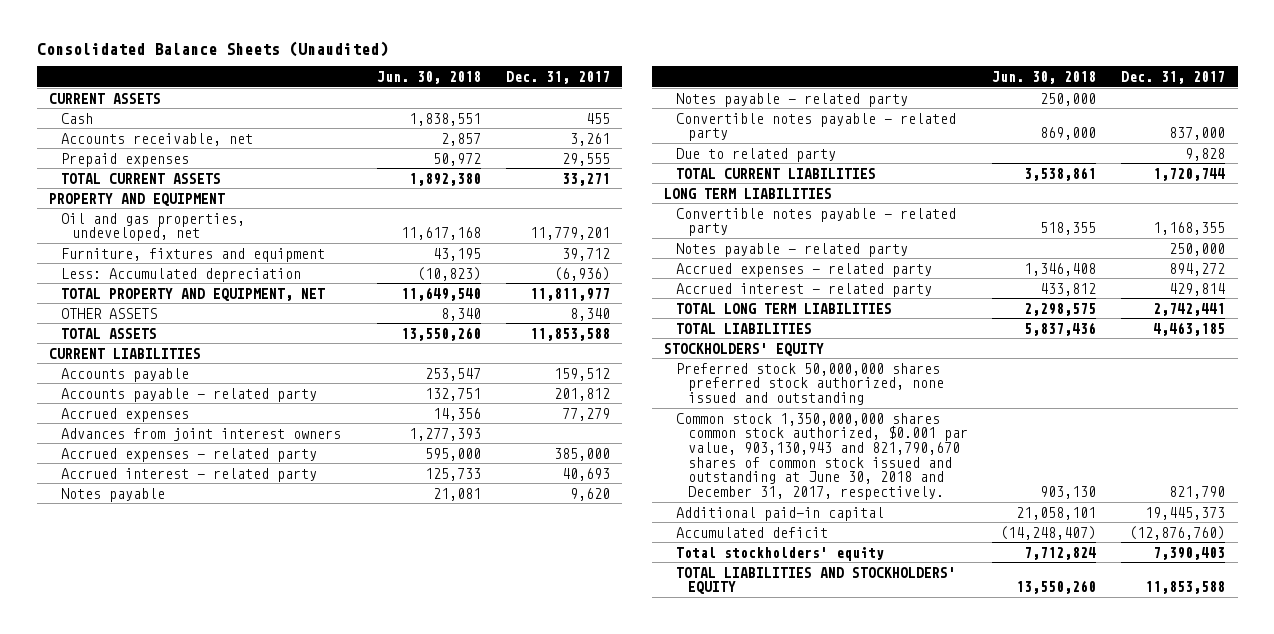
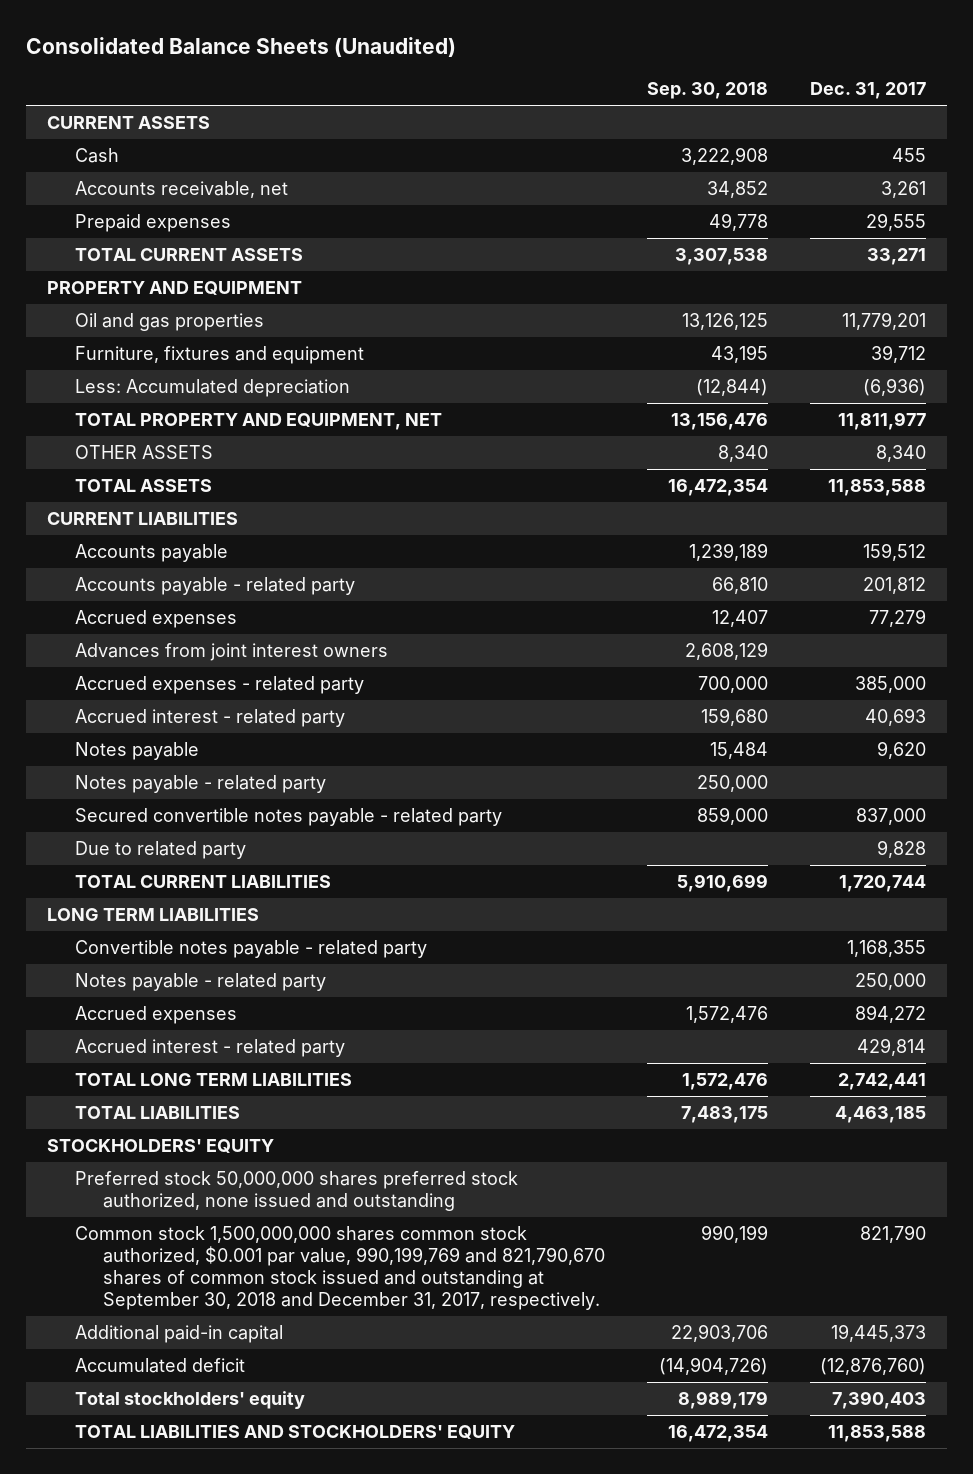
[377,70,482,84] Jun. 30, 2018 -> none
none -> [646,82,768,100] Sep. 30, 2018
[60,212,245,242] Oil and gas properties, undeveloped, net -> [75,313,265,332] Oil and gas properties
[675,112,956,142] Convertible notes payable - related party -> [75,808,503,827] Secured convertible notes payable - related party
[675,262,932,277] Accrued expenses - related party -> [75,1006,238,1025] Accrued expenses
[675,412,968,500] Common stock 1,350,000,000 shares common stock authorized, $0.001 par value, 903,130,943 and 821,790,670 shares of common stock issued and outstanding at June 30, 2018 and December 31, 2017, respectively. -> [75,1226,605,1311] Common stock 1,500,000,000 shares common stock authorized, $0.001 par value, 990,199,769 and 821,790,670 shares of common stock issued and outstanding at September 30, 2018 and December 31, 2017, respectively.

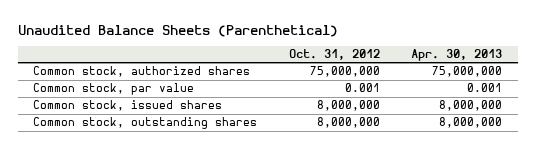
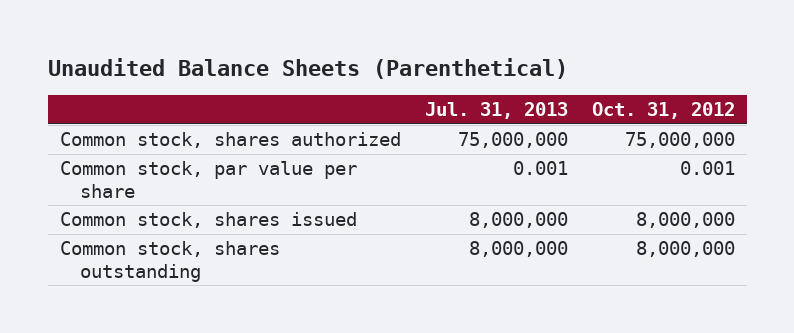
[410,49,502,62] Apr. 30, 2013 -> none
none -> [424,101,568,119] Jul. 31, 2013
[33,66,251,78] Common stock, authorized shares -> [59,132,401,149] Common stock, shares authorized
[33,83,195,96] Common stock, par value -> [59,161,357,198] Common stock, par value per share
[33,100,223,112] Common stock, issued shares -> [59,212,357,229] Common stock, shares issued
[33,117,258,130] Common stock, outstanding shares -> [59,241,280,282] Common stock, shares outstanding

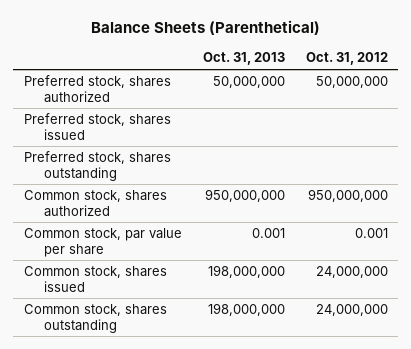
[47,58,568,80] Unaudited Balance Sheets (Parenthetical) -> [90,20,320,36] Balance Sheets (Parenthetical)
[424,101,568,119] Jul. 31, 2013 -> none
none -> [202,52,285,66] Oct. 31, 2013
none -> [23,75,171,103] Preferred stock, shares authorized
none -> [23,113,171,140] Preferred stock, shares issued
none -> [23,151,171,181] Preferred stock, shares outstanding
[624,132,735,149] 75,000,000 -> [307,189,388,203] 950,000,000
[635,212,735,229] 8,000,000 -> [315,266,388,279] 24,000,000
[635,241,735,258] 8,000,000 -> [315,304,388,317] 24,000,000

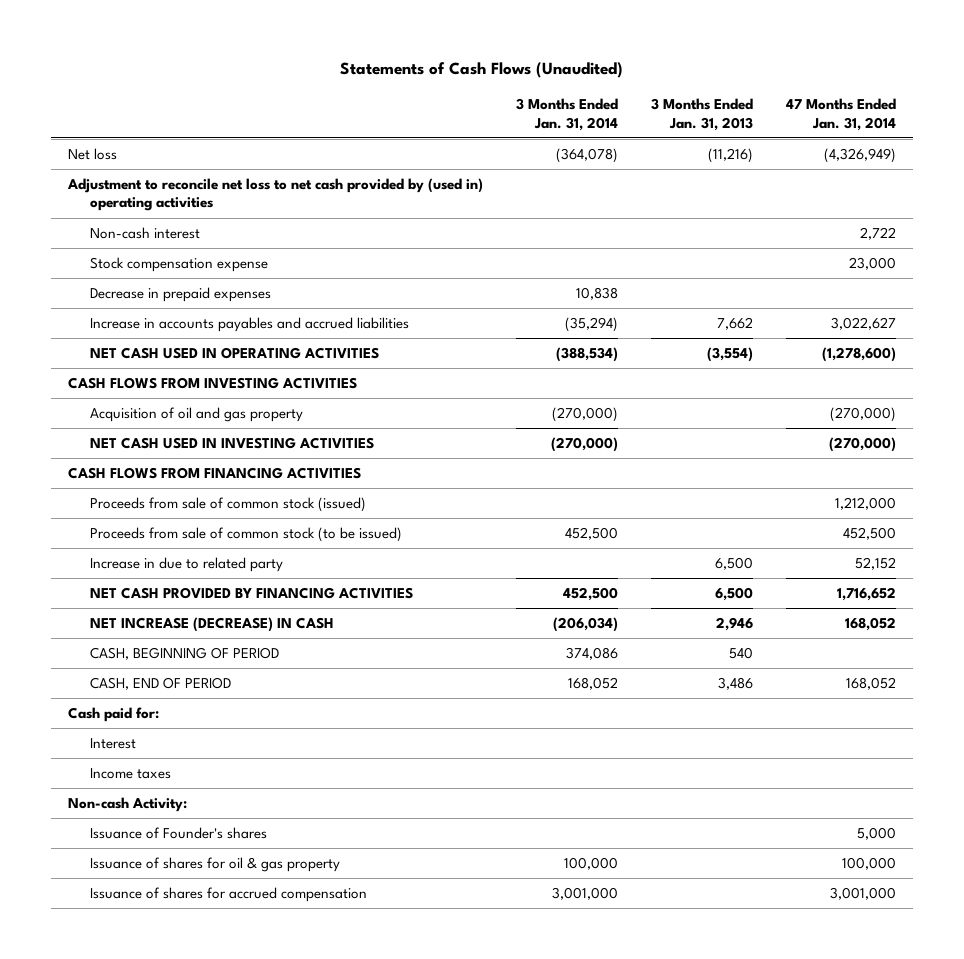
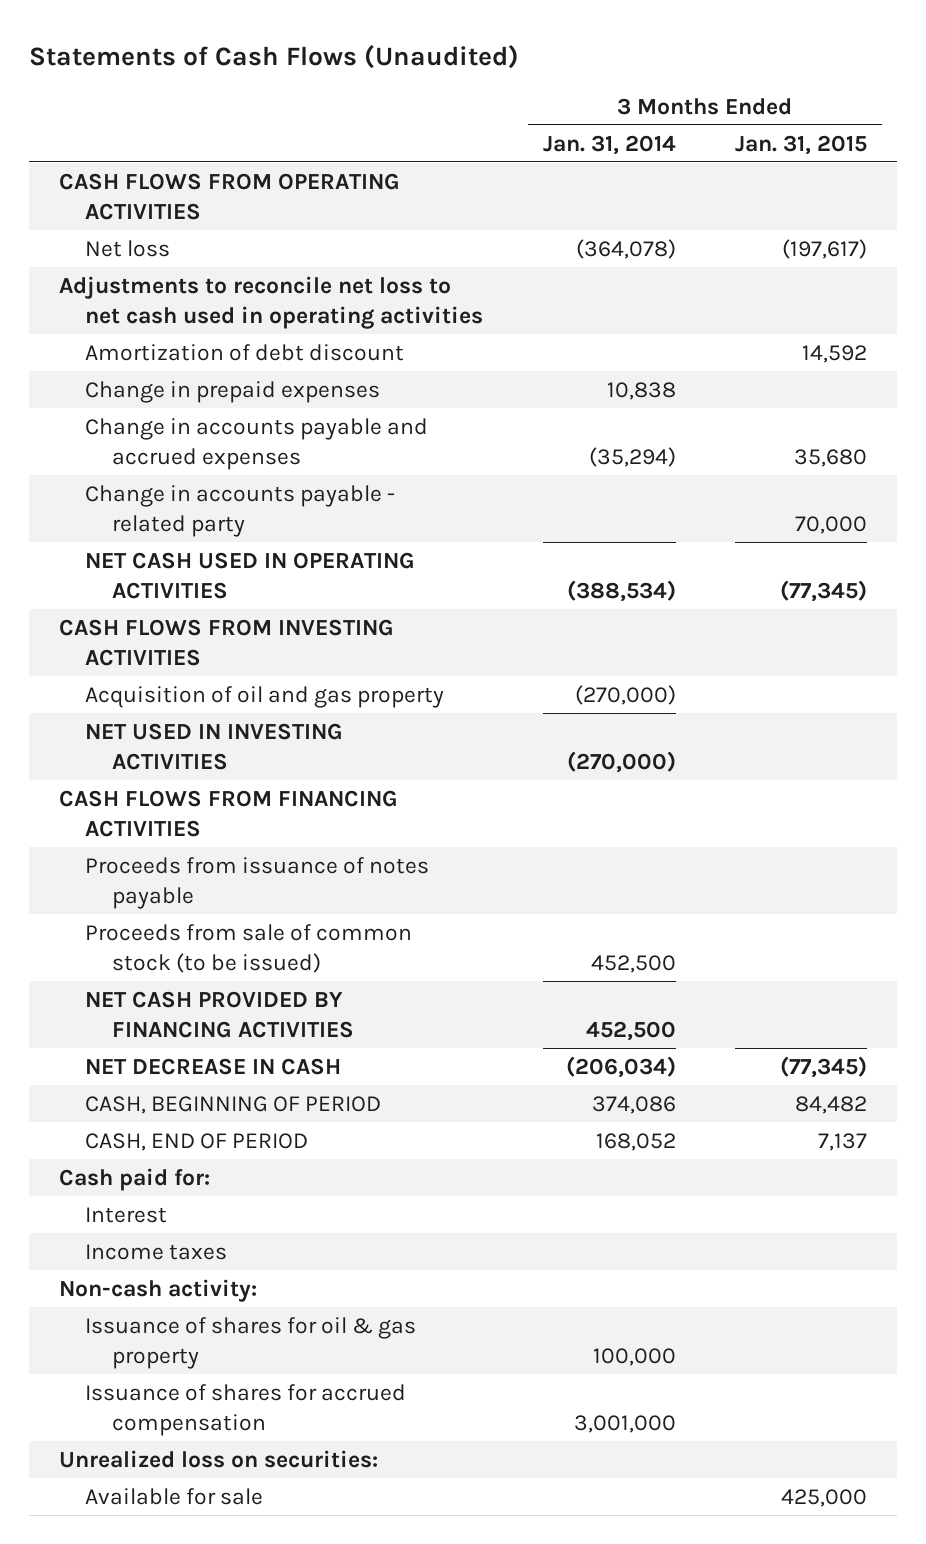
[651,98,754,131] 3 Months Ended Jan. 31, 2013 -> none
[786,98,897,131] 47 Months Ended Jan. 31, 2014 -> none
none -> [735,134,868,155] Jan. 31, 2015
none -> [58,172,400,220] CASH FLOWS FROM OPERATING ACTIVITIES
[89,227,200,240] Non-cash interest -> none
[89,257,268,273] Stock compensation expense -> none
[66,178,483,212] Adjustment to reconcile net loss to net cash provided by (used in) operating activities -> [58,275,484,329] Adjustments to reconcile net loss to net cash used in operating activities
none -> [85,343,405,361] Amortization of debt discount
[89,287,271,303] Decrease in prepaid expenses -> [85,380,381,403] Change in prepaid expenses
[89,317,409,333] Increase in accounts payables and accrued liabilities -> [85,417,429,470] Change in accounts payable and accrued expenses
none -> [85,484,396,537] Change in accounts payable - related party
[89,437,374,450] NET CASH USED IN INVESTING ACTIVITIES -> [85,722,344,770] NET USED IN INVESTING ACTIVITIES
[89,497,366,513] Proceeds from sale of common stock (issued) -> none
none -> [85,856,430,909] Proceeds from issuance of notes payable
[89,557,283,573] Increase in due to related party -> none
[89,617,334,633] NET INCREASE (DECREASE) IN CASH -> [85,1057,342,1075] NET DECREASE IN CASH
[89,827,267,840] Issuance of Founder's shares -> none
[67,797,187,813] Non-cash Activity: -> [58,1278,257,1302] Non-cash activity:
none -> [58,1449,378,1468] Unrealized loss on securities:
none -> [85,1487,264,1505] Available for sale

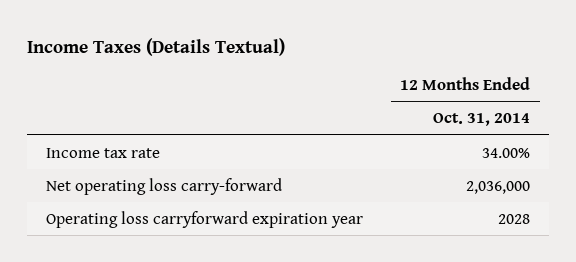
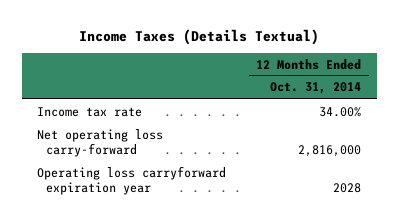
[466,180,531,194] 2,036,000 -> [298,144,362,157] 2,816,000

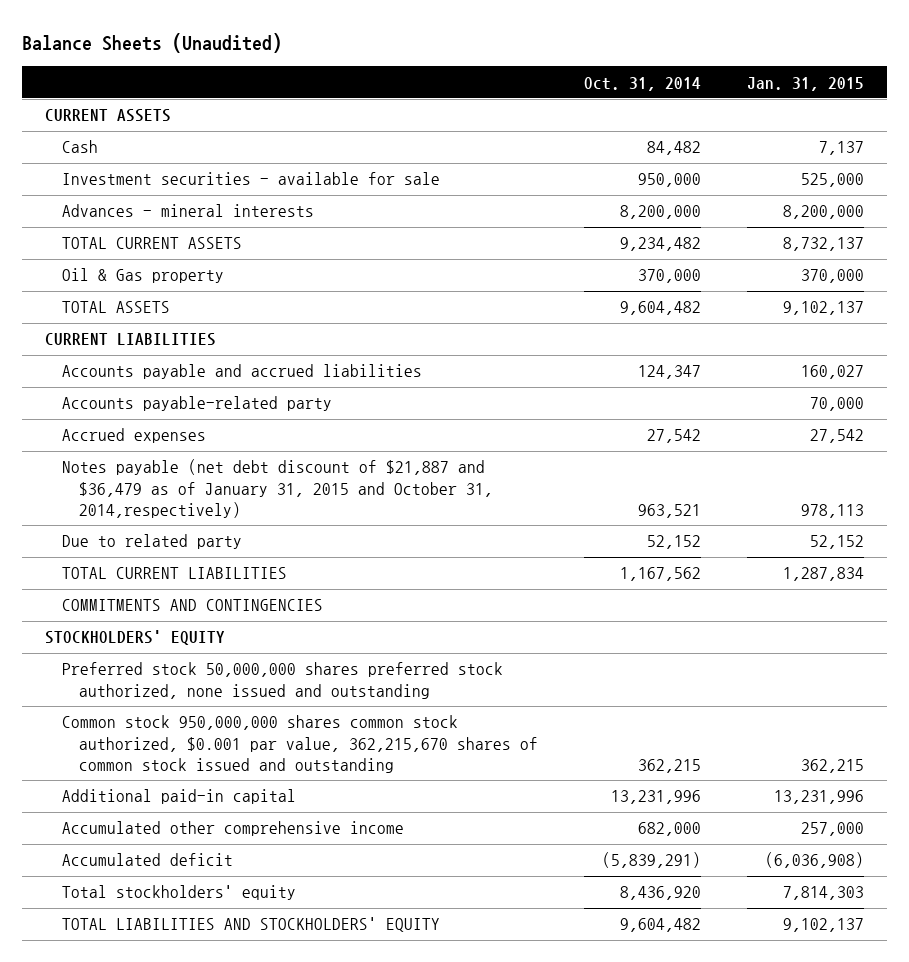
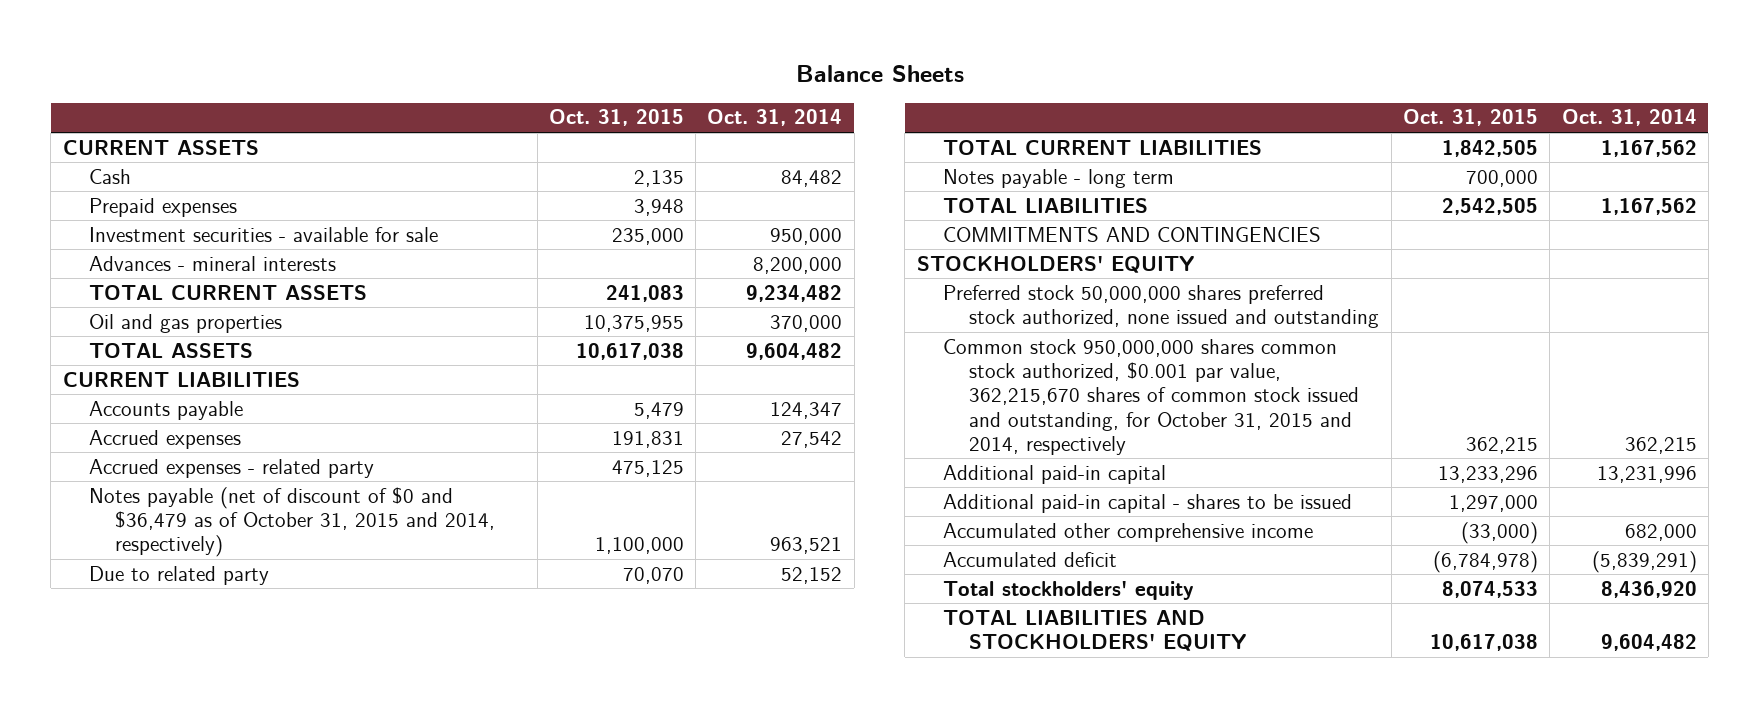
[22,33,283,54] Balance Sheets (Unaudited) -> [795,65,964,83] Balance Sheets
[747,76,865,91] Jan. 31, 2015 -> none
none -> [548,109,684,127] Oct. 31, 2015
none -> [88,197,237,217] Prepaid expenses
[62,268,225,284] Oil & Gas property -> [88,313,282,333] Oil and gas properties
[62,396,333,412] Accounts payable-related party -> none
[62,364,423,380] Accounts payable and accrued liabilities -> [88,400,243,420] Accounts payable
none -> [88,458,374,478] Accrued expenses - related party
[62,459,493,519] Notes payable (net debt discount of $21,887 and $36,479 as of January 31, 2015 and October 31, 2014,respectively) -> [88,486,496,558] Notes payable (net of discount of $0 and $36,479 as of October 31, 2015 and 2014, respectively)
none -> [943,168,1175,188] Notes payable - long term
none -> [943,197,1149,213] TOTAL LIABILITIES
[62,715,538,774] Common stock 950,000,000 shares common stock authorized, $0.001 par value, 362,215,670 shares of common stock issued and outstanding -> [943,338,1360,455] Common stock 950,000,000 shares common stock authorized, $0.001 par value, 362,215,670 shares of common stock issued and outstanding, for October 31, 2015 and 2014, respectively
none -> [943,493,1353,513] Additional paid-in capital - shares to be issued

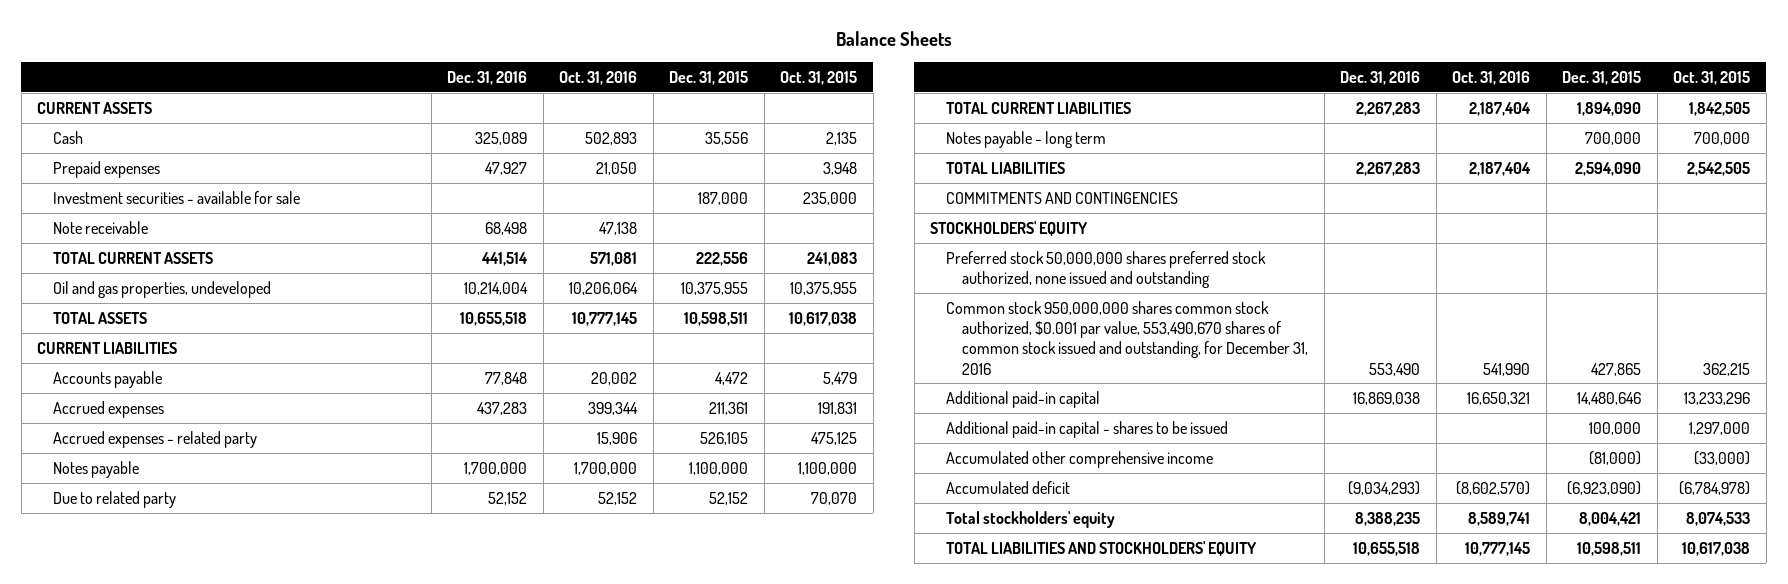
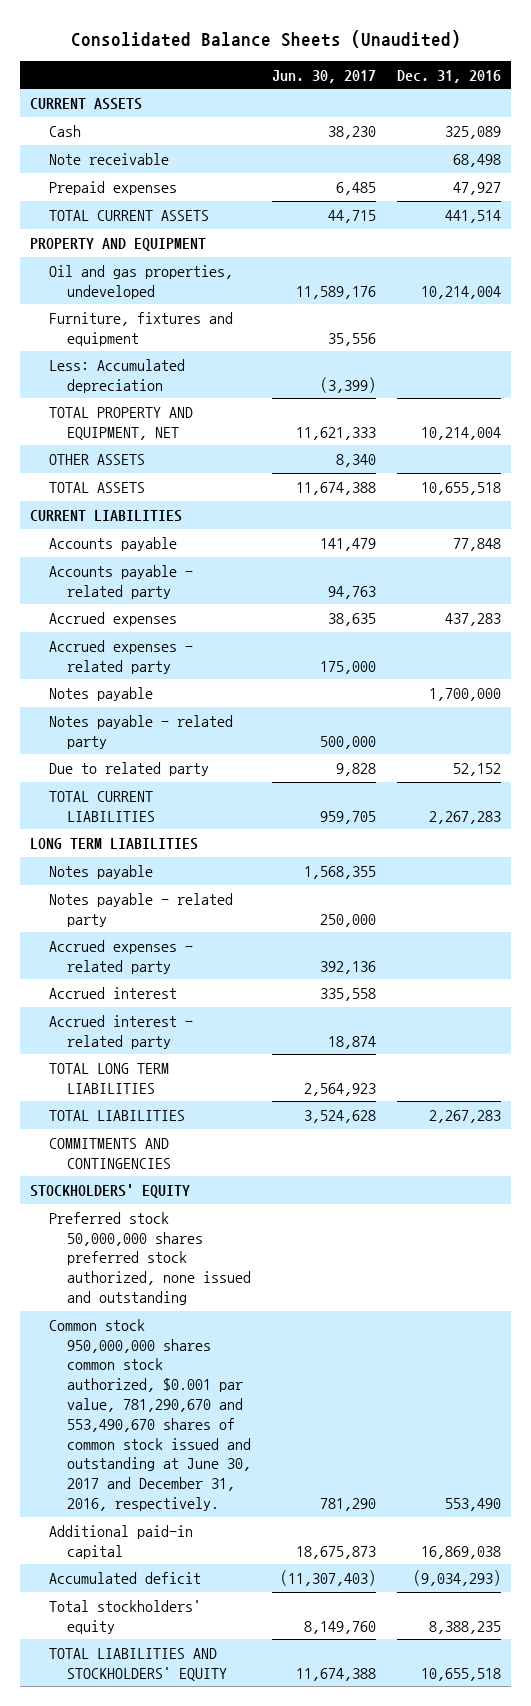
[835,31,952,47] Balance Sheets -> [70,29,461,48] Consolidated Balance Sheets (Unaudited)
[559,71,638,86] Oct. 31, 2016 -> none
[669,71,749,86] Dec. 31, 2015 -> none
[780,71,858,86] Oct. 31, 2015 -> none
none -> [272,69,377,83] Jun. 30, 2017
[53,190,301,204] Investment securities - available for sale -> none
[53,160,161,178] Prepaid expenses -> [48,180,177,195] Prepaid expenses
none -> [30,237,207,251] PROPERTY AND EQUIPMENT
none -> [48,311,233,346] Furniture, fixtures and equipment
none -> [48,358,185,393] Less: Accumulated depreciation
none -> [48,406,193,440] TOTAL PROPERTY AND EQUIPMENT, NET
none -> [48,453,145,465] OTHER ASSETS
none -> [48,564,193,599] Accounts payable - related party
none -> [48,714,233,749] Notes payable - related party
none -> [30,837,199,850] LONG TERM LIABILITIES
[946,130,1107,148] Notes payable - long term -> [48,864,153,879] Notes payable
none -> [48,892,233,927] Notes payable - related party
none -> [48,939,193,974] Accrued expenses - related party
none -> [48,986,177,999] Accrued interest
none -> [48,1014,193,1049] Accrued interest - related party
none -> [48,1062,169,1094] TOTAL LONG TERM LIABILITIES
[946,300,1309,375] Common stock 950,000,000 shares common stock authorized, $0.001 par value, 553,490,670 shares of common stock issued and outstanding, for December 31, 2016 -> [48,1318,252,1511] Common stock 950,000,000 shares common stock authorized, $0.001 par value, 781,290,670 and 553,490,670 shares of common stock issued and outstanding at June 30, 2017 and December 31, 2016, respectively.
[946,420,1229,438] Additional paid-in capital - shares to be issued -> none
[946,450,1214,468] Accumulated other comprehensive income -> none

